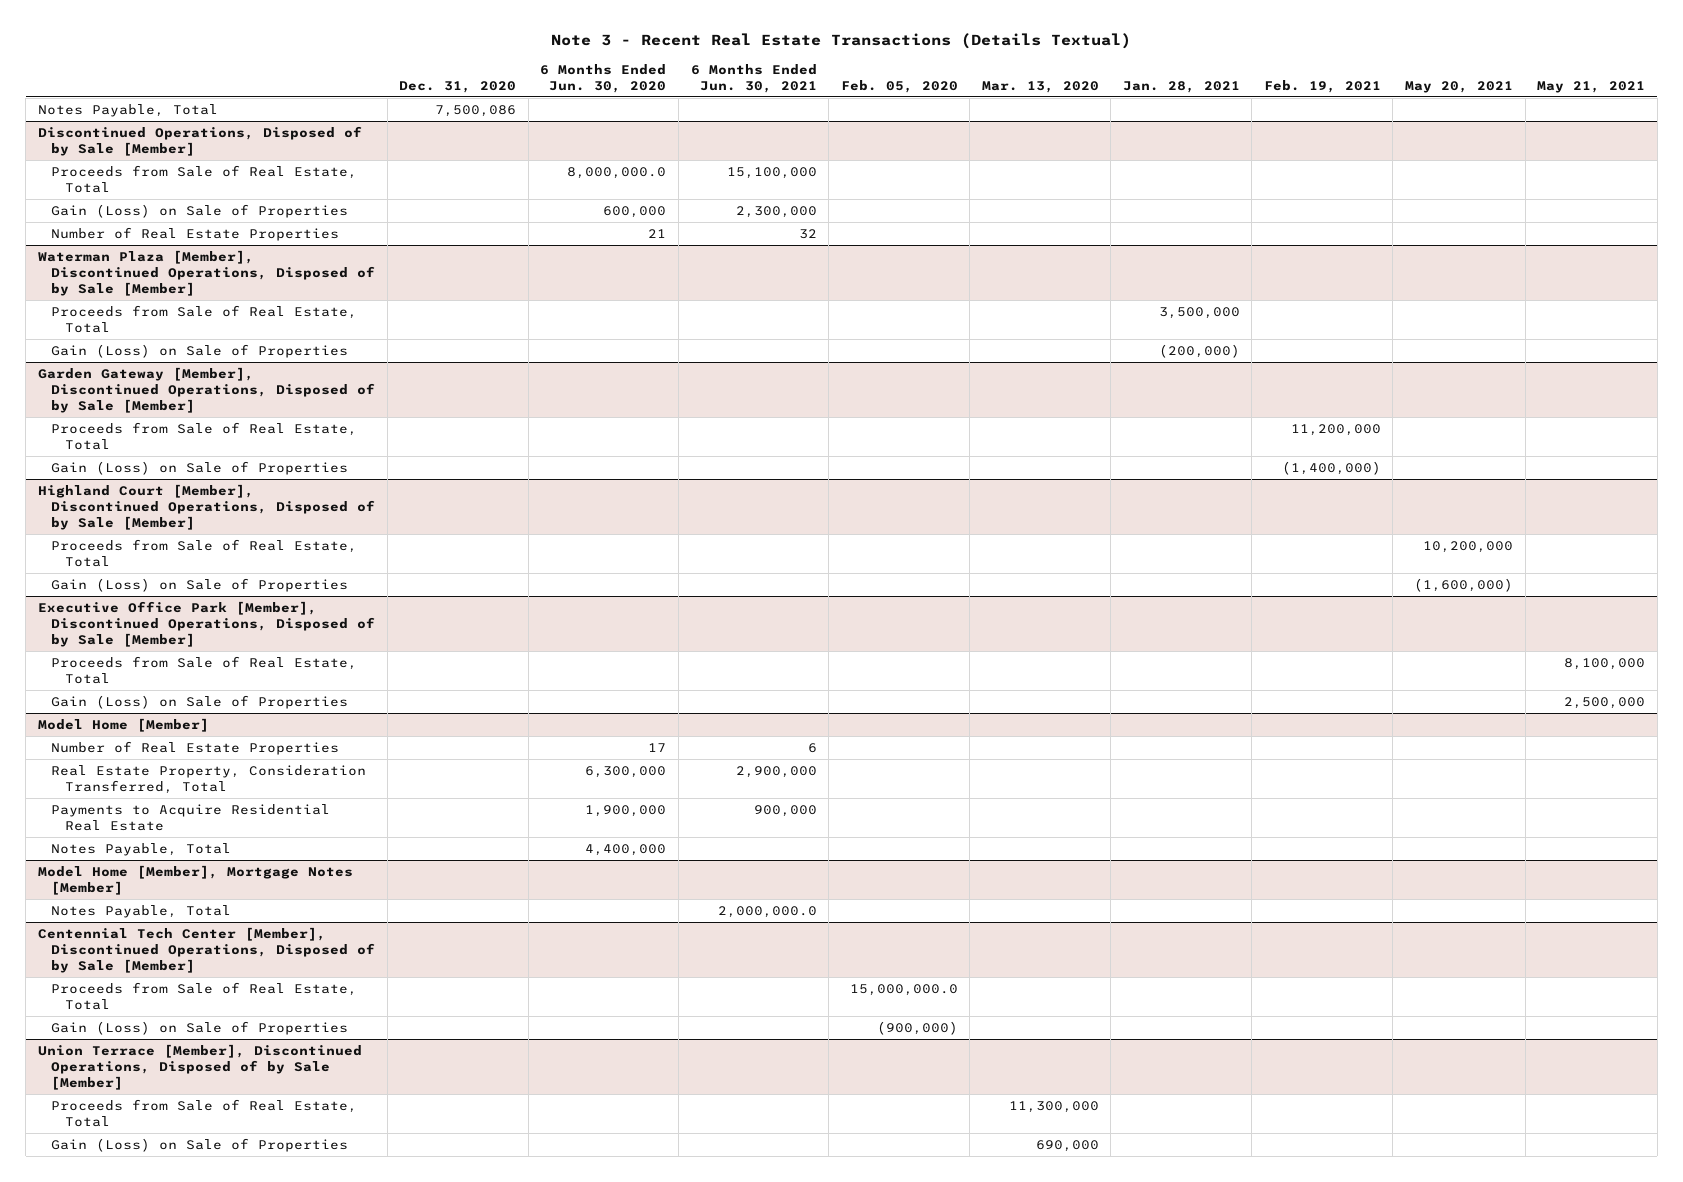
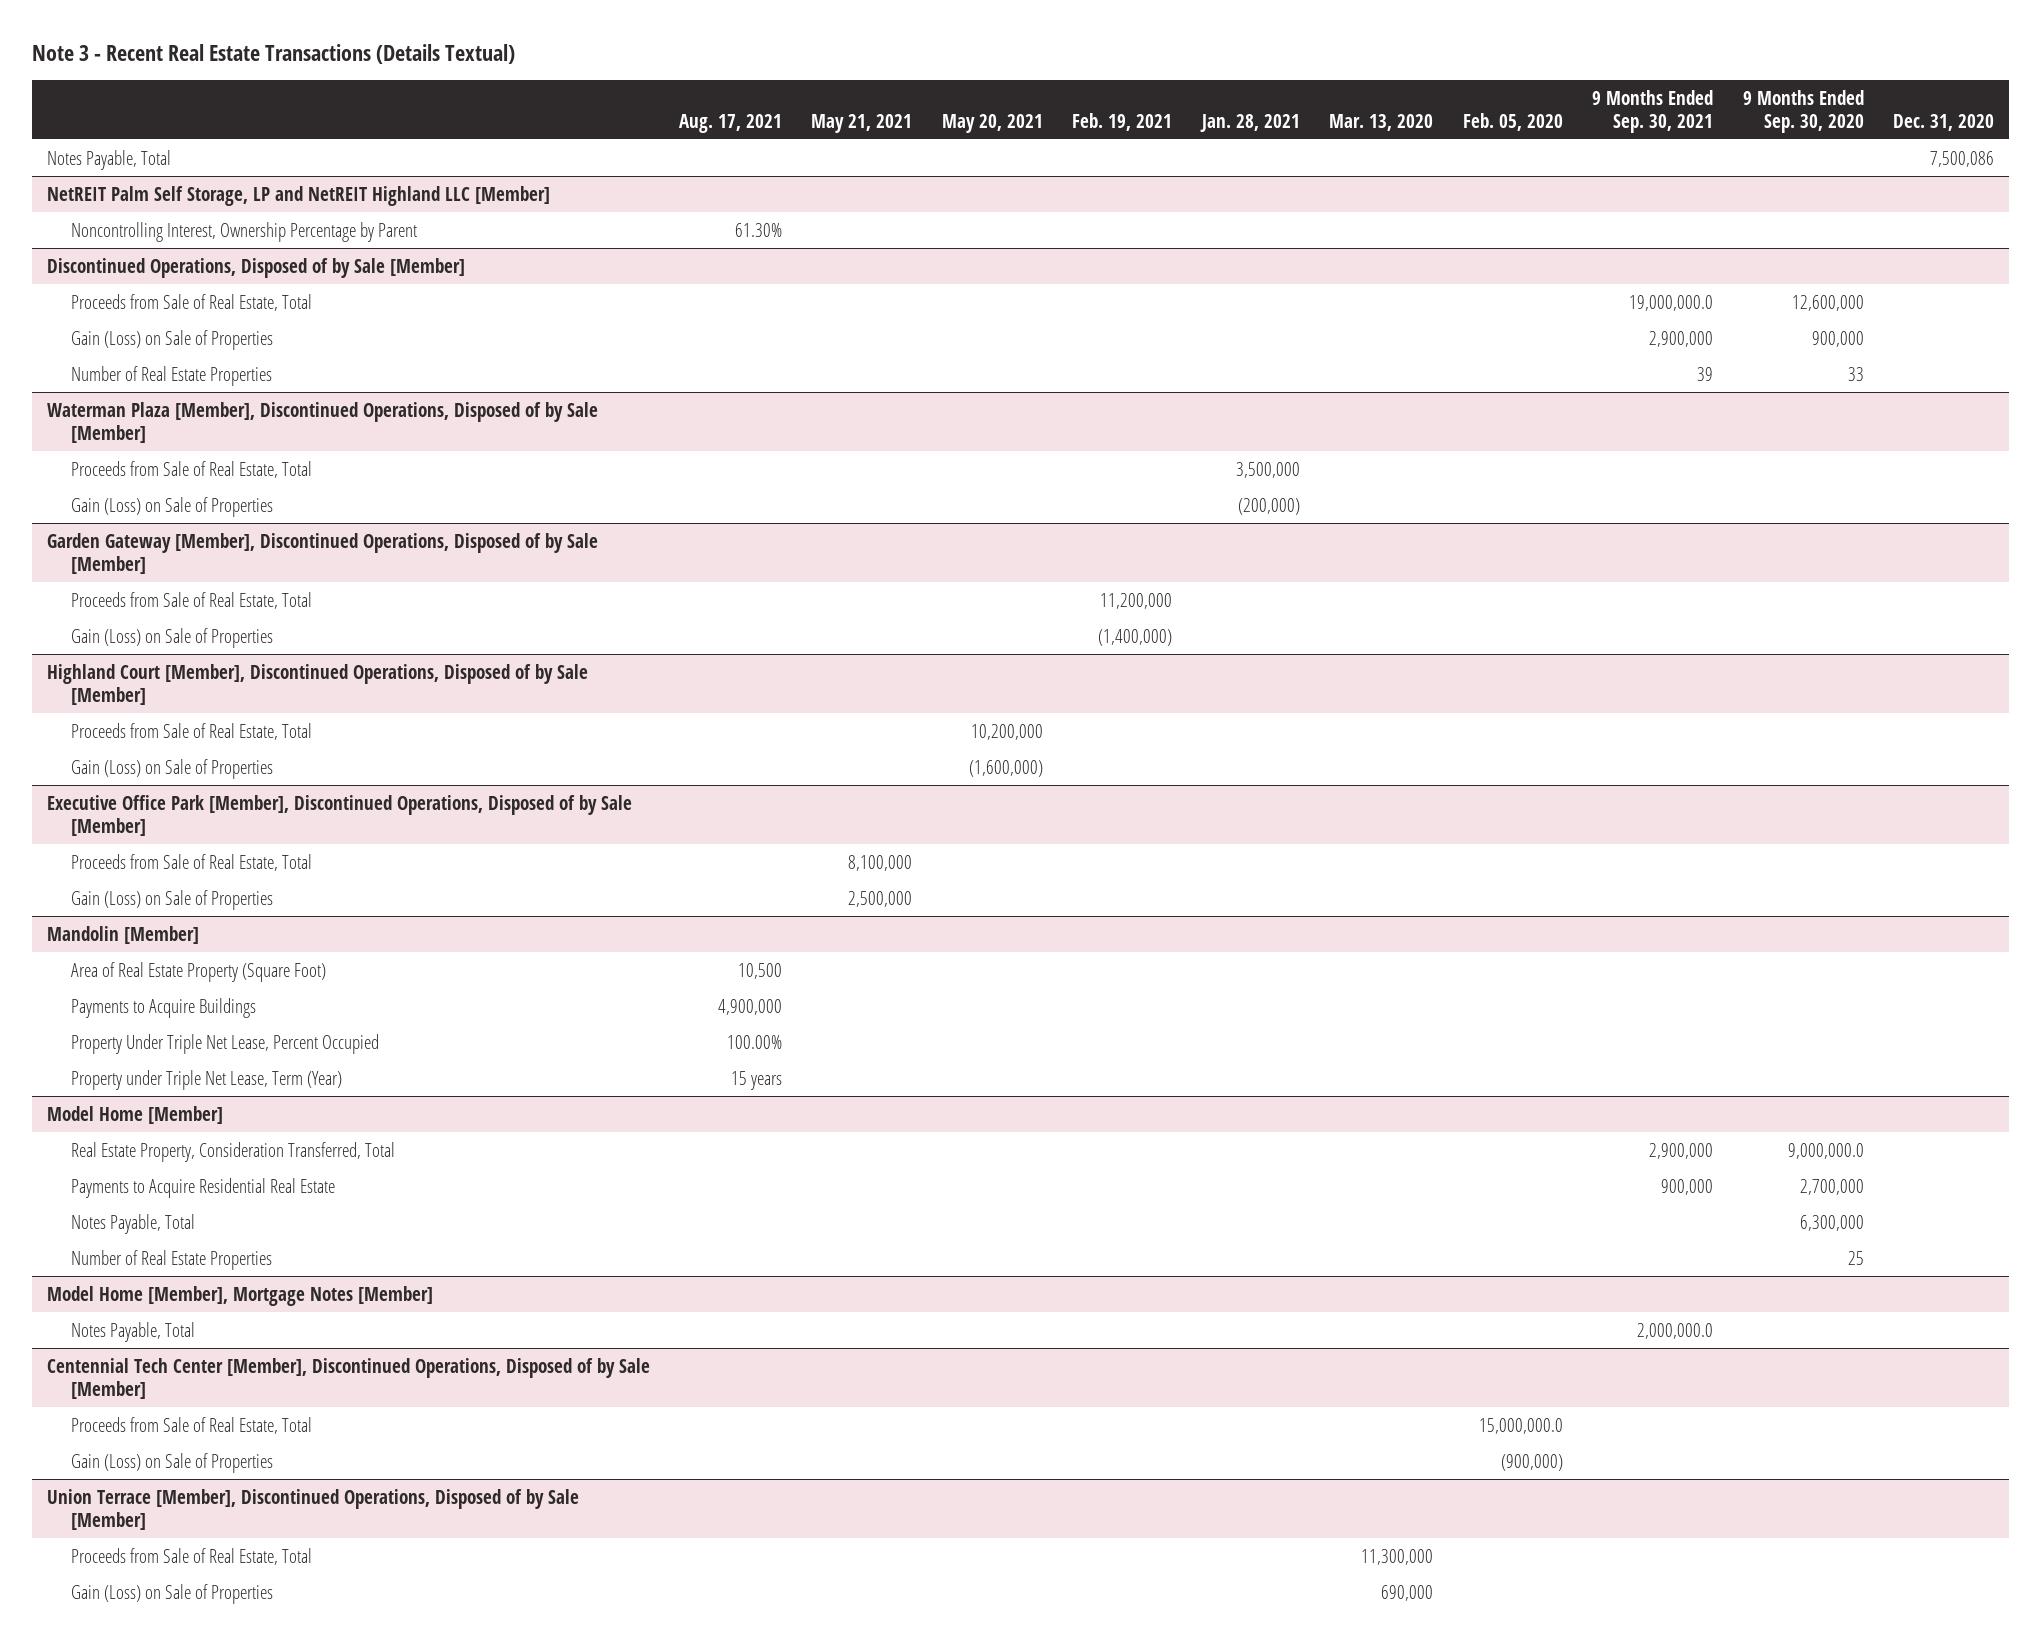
[540,63,667,93] 6 Months Ended Jun. 30, 2020 -> none
[690,63,817,93] 6 Months Ended Jun. 30, 2021 -> none
none -> [678,113,782,133] Aug. 17, 2021
none -> [1592,89,1714,133] 9 Months Ended Sep. 30, 2021
none -> [1742,89,1864,133] 9 Months Ended Sep. 30, 2020
none -> [46,185,550,206] NetREIT Palm Self Storage, LP and NetREIT Highland LLC [Member]
none -> [71,221,418,242] Noncontrolling Interest, Ownership Percentage by Parent
none -> [46,925,199,944] Mandolin [Member]
none -> [71,961,327,982] Area of Real Estate Property (Square Foot)
none -> [71,997,257,1018] Payments to Acquire Buildings
none -> [71,1033,380,1054] Property Under Triple Net Lease, Percent Occupied
none -> [71,1069,343,1090] Property under Triple Net Lease, Term (Year)
[51,741,340,756] Number of Real Estate Properties -> [71,1249,273,1270] Number of Real Estate Properties

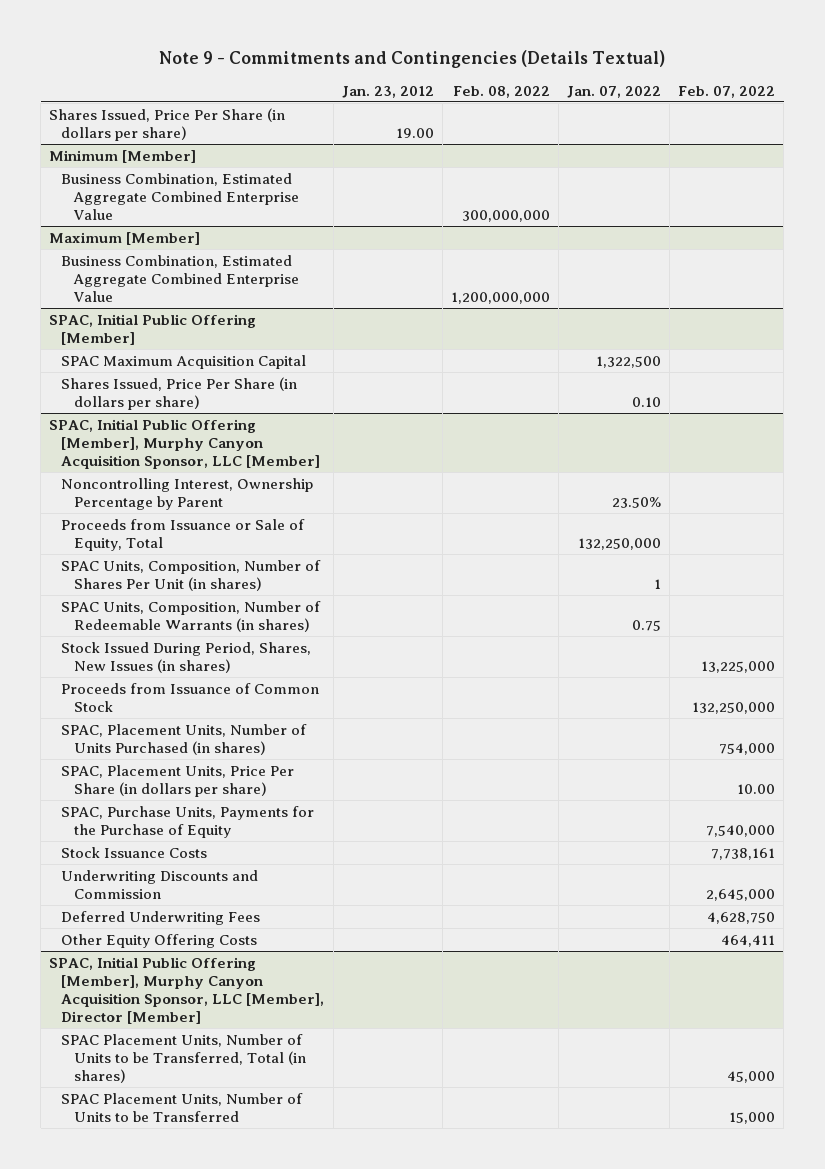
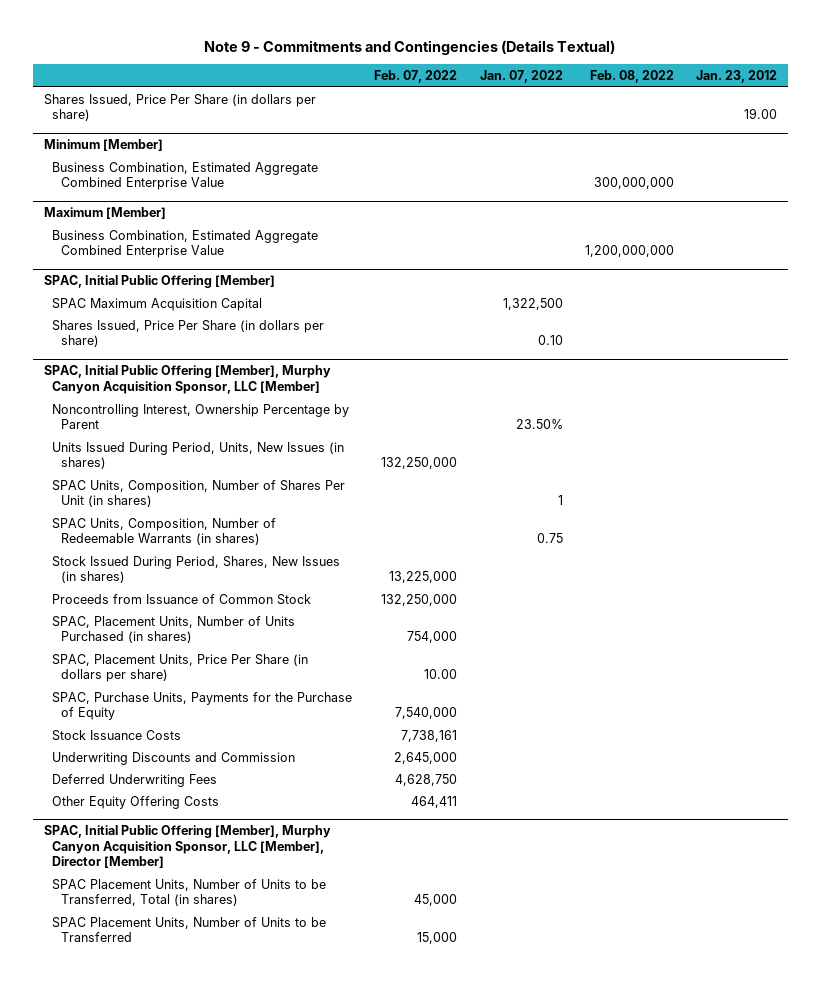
[61,518,306,551] Proceeds from Issuance or Sale of Equity, Total -> none
none -> [52,441,345,470] Units Issued During Period, Units, New Issues (in shares)

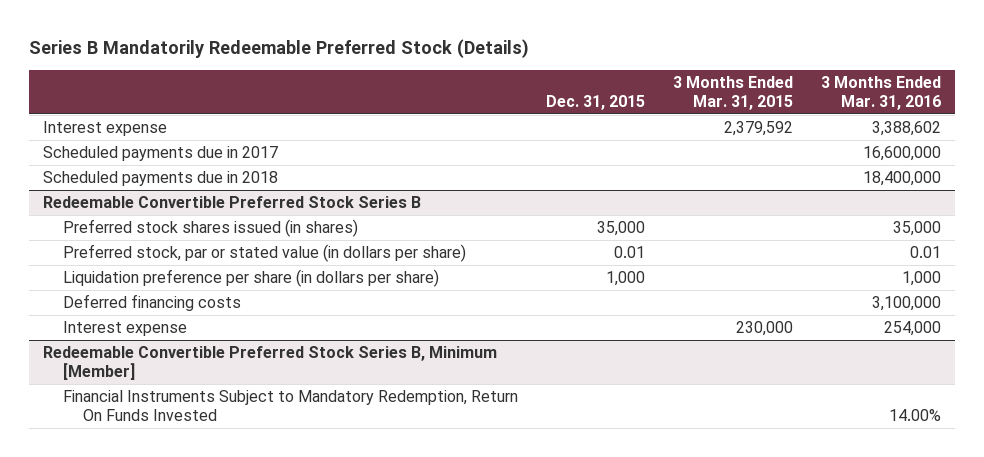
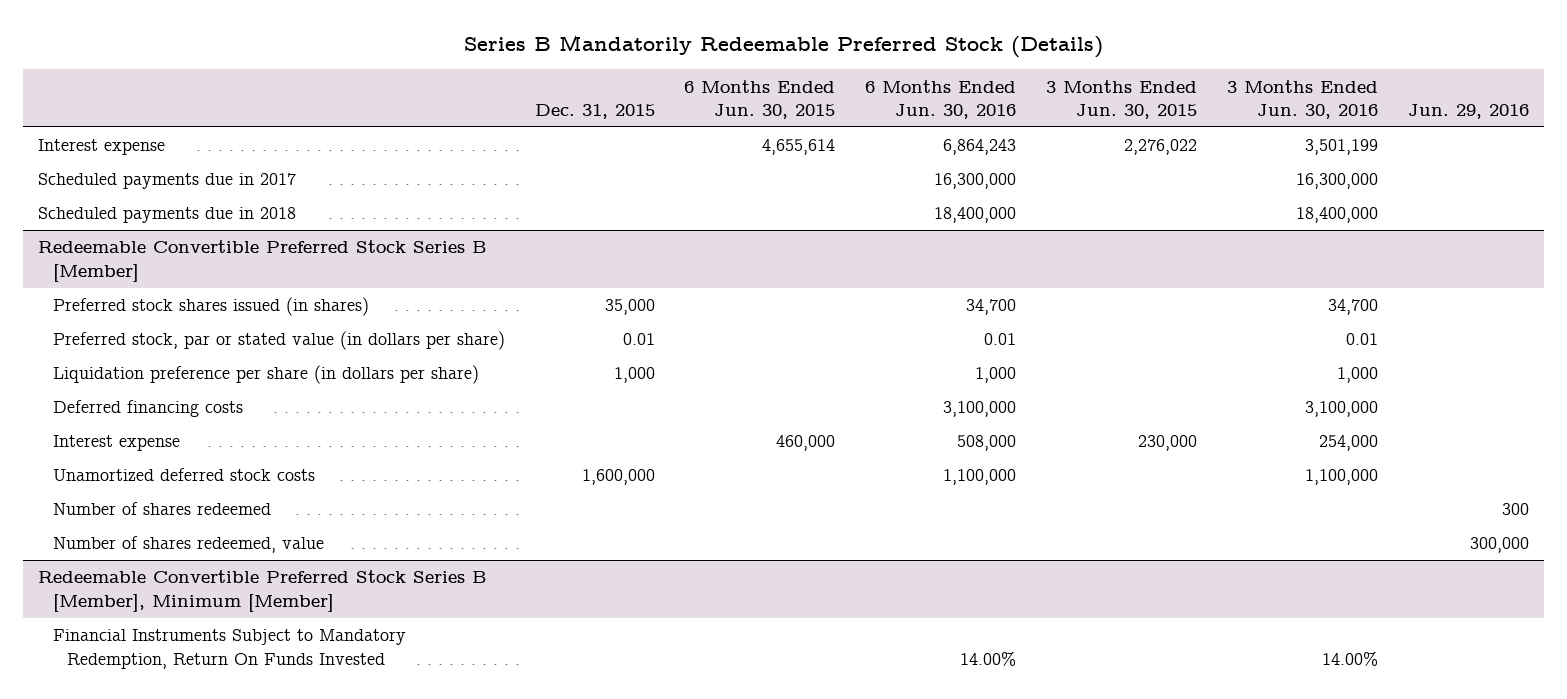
[672,75,793,110] 3 Months Ended Mar. 31, 2015 -> none
[820,75,941,110] 3 Months Ended Mar. 31, 2016 -> none
none -> [684,79,836,119] 6 Months Ended Jun. 30, 2015
none -> [865,79,1017,119] 6 Months Ended Jun. 30, 2016
none -> [1046,79,1198,119] 3 Months Ended Jun. 30, 2015
none -> [1227,79,1379,119] 3 Months Ended Jun. 30, 2016
none -> [1407,103,1529,119] Jun. 29, 2016
[43,196,422,209] Redeemable Convertible Preferred Stock Series B -> [38,240,488,282] Redeemable Convertible Preferred Stock Series B [Member]
none -> [52,468,315,482] Unamortized deferred stock costs
none -> [52,502,271,516] Number of shares redeemed
none -> [52,536,324,554] Number of shares redeemed, value
[43,346,498,381] Redeemable Convertible Preferred Stock Series B, Minimum [Member] -> [38,570,488,612] Redeemable Convertible Preferred Stock Series B [Member], Minimum [Member]

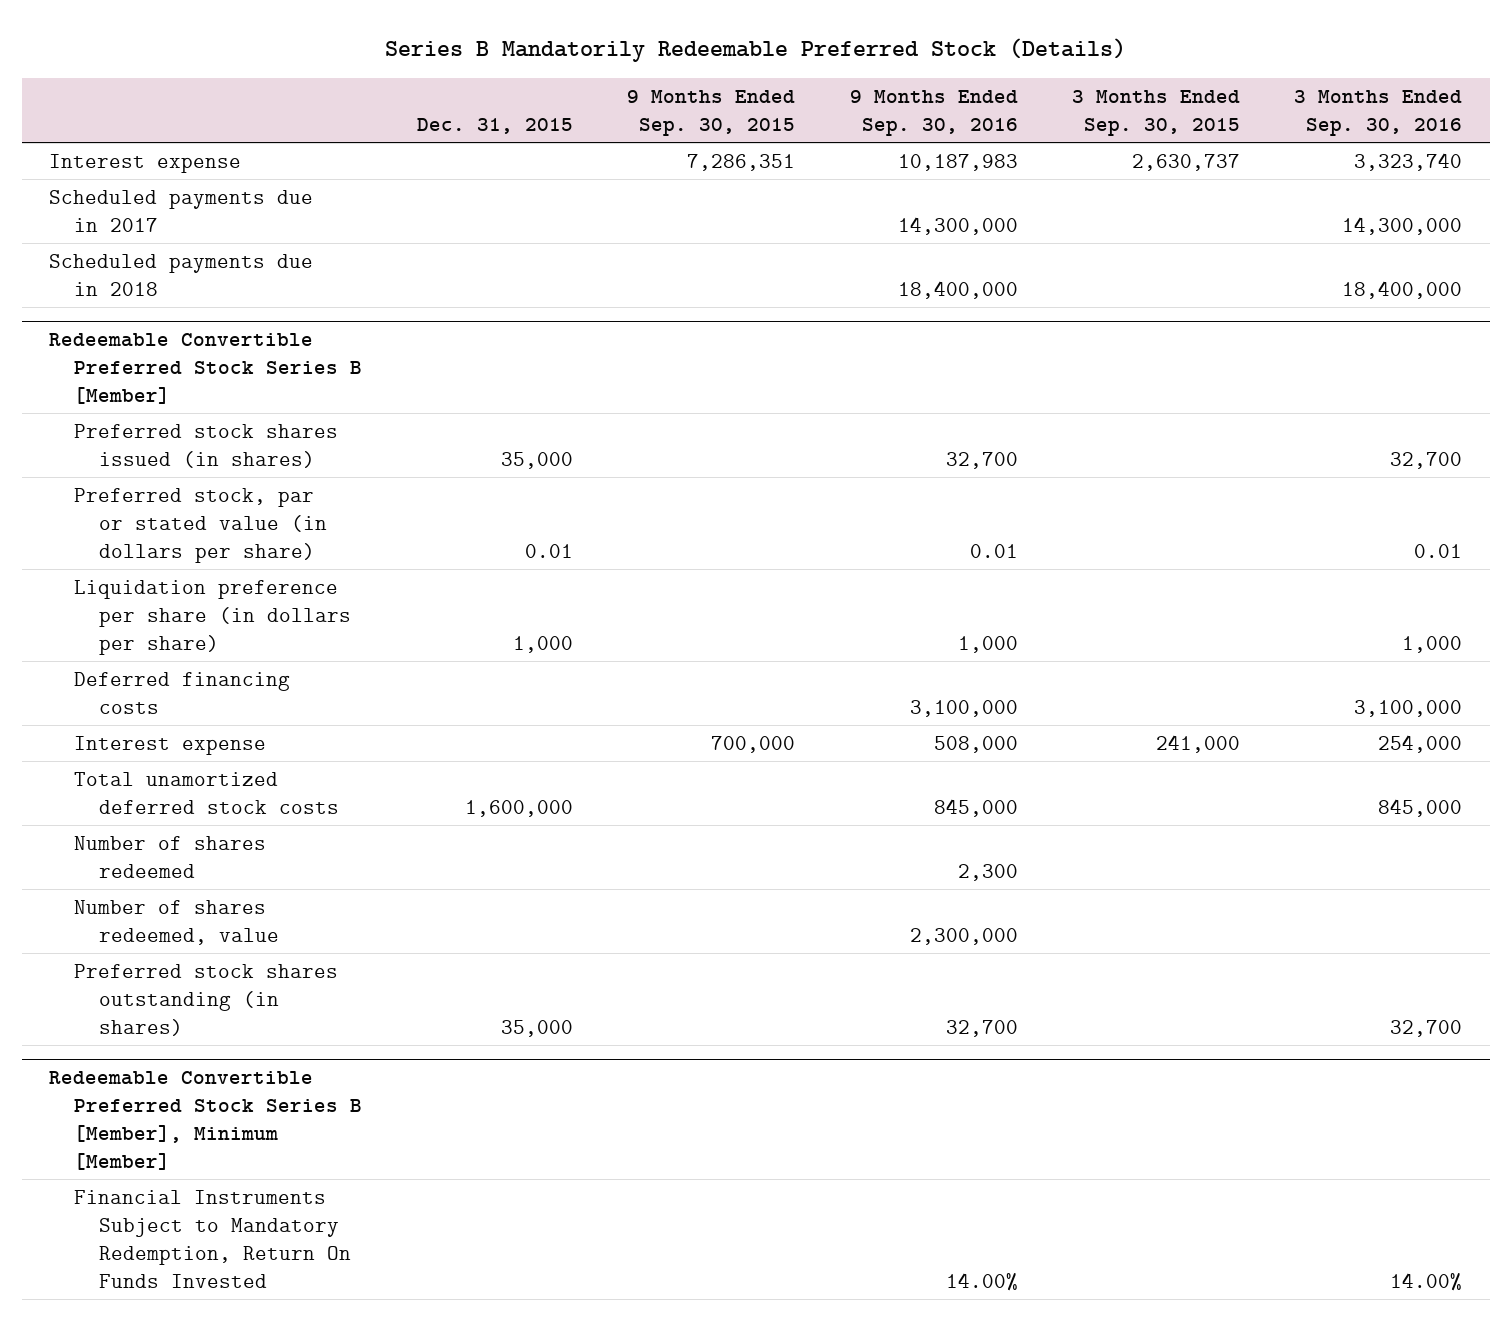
[684,79,836,119] 6 Months Ended Jun. 30, 2015 -> none
[865,79,1017,119] 6 Months Ended Jun. 30, 2016 -> none
[1046,79,1198,119] 3 Months Ended Jun. 30, 2015 -> none
[1227,79,1379,119] 3 Months Ended Jun. 30, 2016 -> none
[1407,103,1529,119] Jun. 29, 2016 -> none
none -> [627,89,796,136] 9 Months Ended Sep. 30, 2015
none -> [849,89,1018,136] 9 Months Ended Sep. 30, 2016
none -> [1071,89,1240,136] 3 Months Ended Sep. 30, 2015
none -> [1294,89,1463,136] 3 Months Ended Sep. 30, 2016
[52,468,315,482] Unamortized deferred stock costs -> [74,771,340,814] Total unamortized deferred stock costs
none -> [74,963,339,1036] Preferred stock shares outstanding (in shares)

